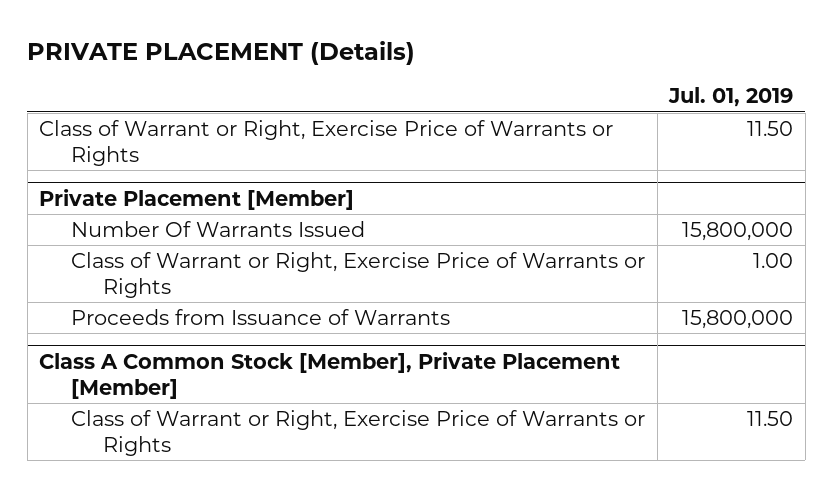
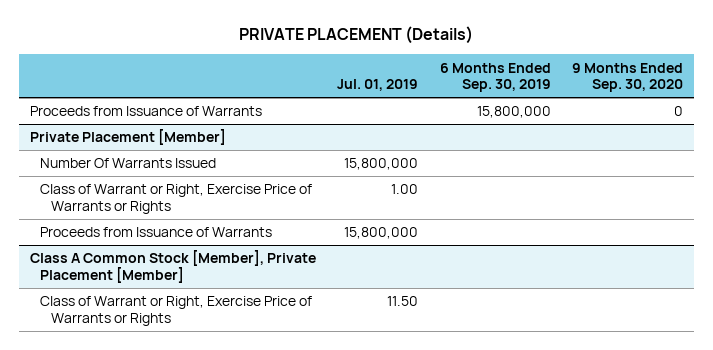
none -> [439,62,551,93] 6 Months Ended Sep. 30, 2019
none -> [572,62,684,93] 9 Months Ended Sep. 30, 2020
[39,119,614,166] Class of Warrant or Right, Exercise Price of Warrants or Rights -> none
none -> [29,106,262,117] Proceeds from Issuance of Warrants

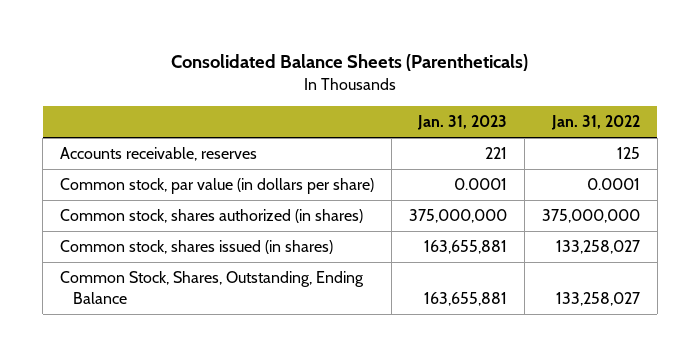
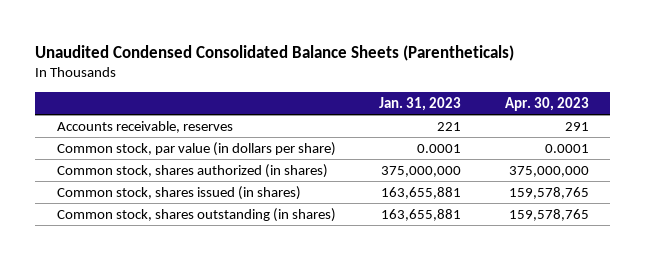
[171,53,529,71] Consolidated Balance Sheets (Parentheticals) -> [34,44,514,61] Unaudited Condensed Consolidated Balance Sheets (Parentheticals)
[550,114,640,130] Jan. 31, 2022 -> none
none -> [504,96,589,111] Apr. 30, 2023
[60,271,365,305] Common Stock, Shares, Outstanding, Ending Balance -> [56,207,336,222] Common stock, shares outstanding (in shares)

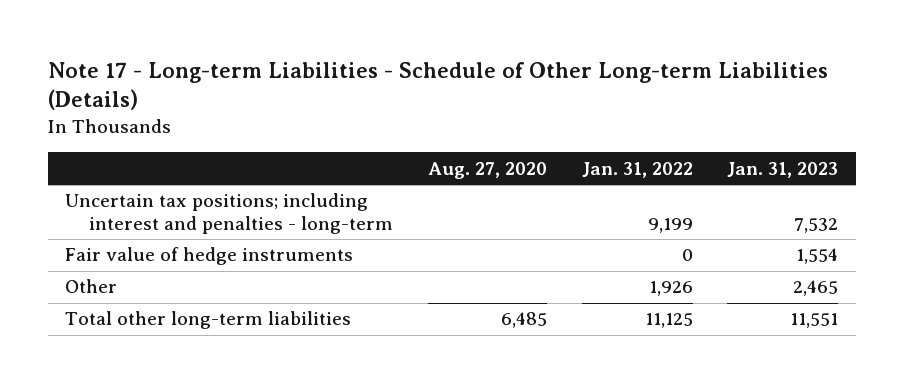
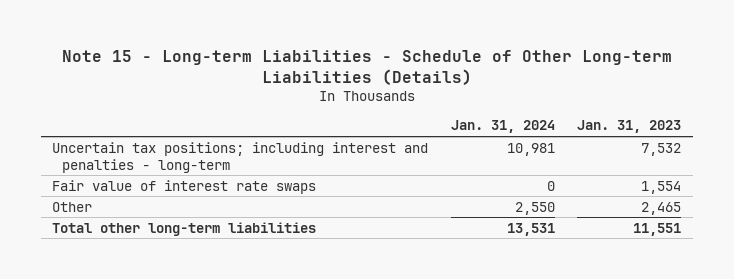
[47,61,828,111] Note 17 - Long-term Liabilities - Schedule of Other Long-term Liabilities (Details) -> [61,49,672,85] Note 15 - Long-term Liabilities - Schedule of Other Long-term Liabilities (Details)
[427,161,547,179] Aug. 27, 2020 -> none
[581,161,693,178] Jan. 31, 2022 -> none
none -> [450,120,555,134] Jan. 31, 2024
[65,247,354,266] Fair value of hedge instruments -> [52,179,317,194] Fair value of interest rate swaps

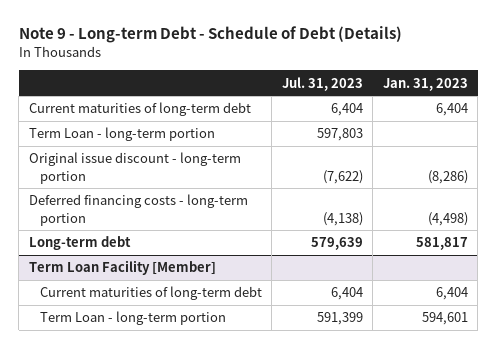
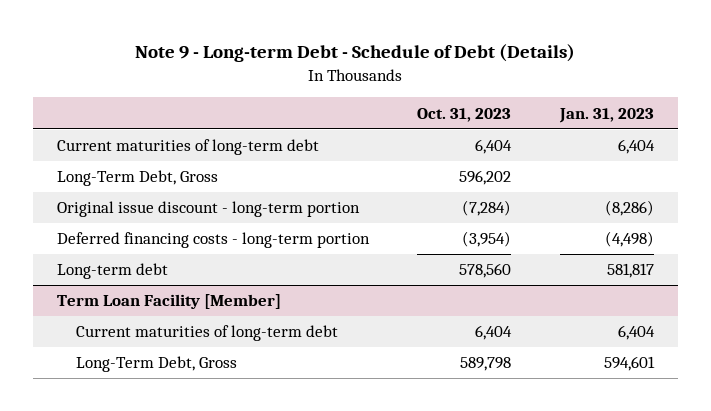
[281,76,363,91] Jul. 31, 2023 -> none
none -> [417,107,512,122] Oct. 31, 2023
[28,127,215,142] Term Loan - long-term portion -> [57,170,219,187] Long-Term Debt, Gross
[39,311,226,326] Term Loan - long-term portion -> [76,356,238,373] Long-Term Debt, Gross

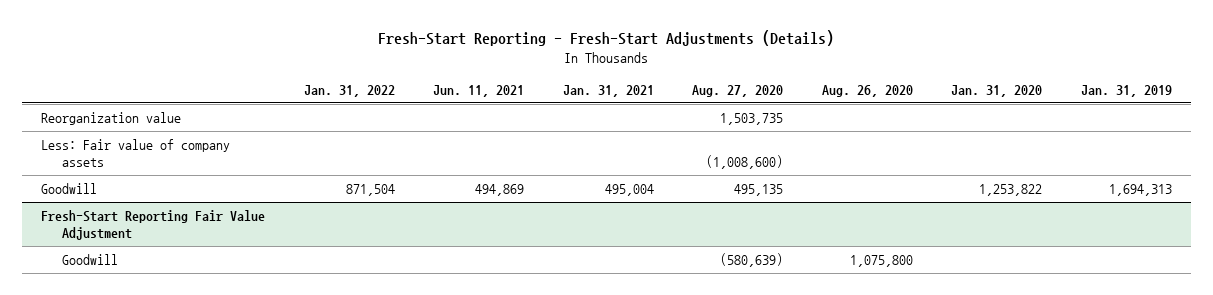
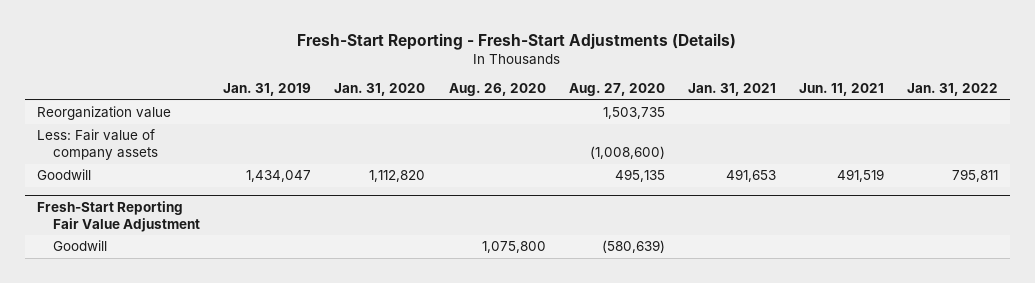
[345,183,395,196] 871,504 -> [952,169,999,183] 795,811
[475,183,525,196] 494,869 -> [836,169,884,183] 491,519
[604,183,654,196] 495,004 -> [725,169,776,183] 491,653
[979,183,1043,196] 1,253,822 -> [369,170,426,183] 1,112,820
[1108,183,1172,196] 1,694,313 -> [246,170,312,183] 1,434,047

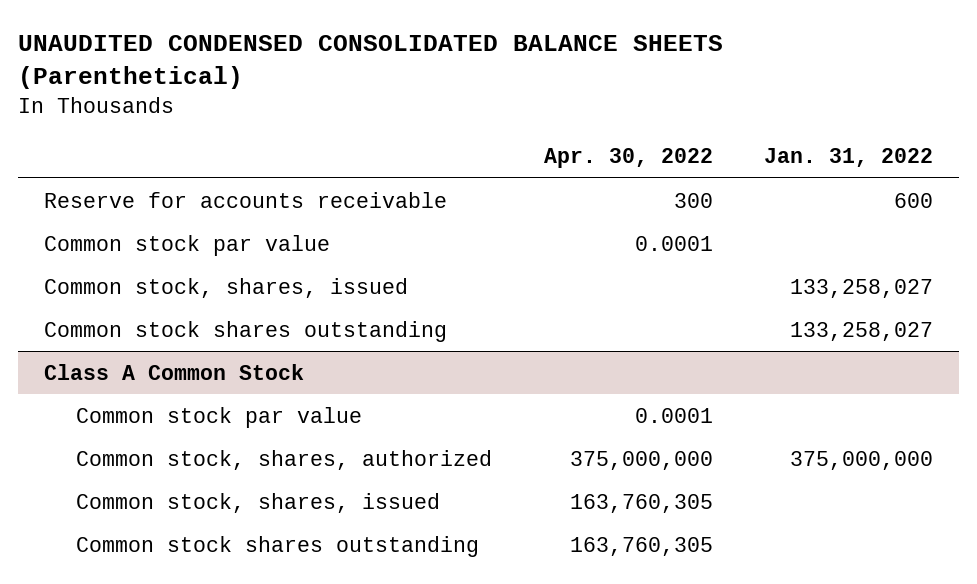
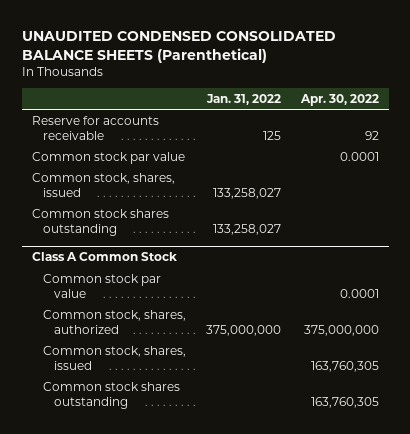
[673,192,713,208] 300 -> [364,130,379,140] 92
[894,192,934,208] 600 -> [262,130,281,140] 125

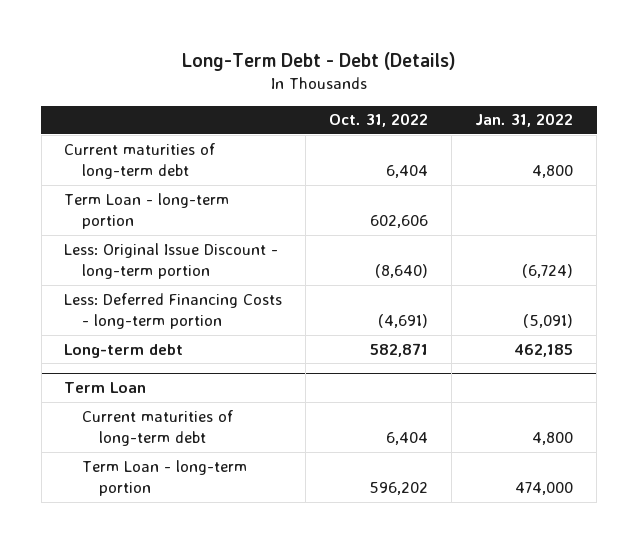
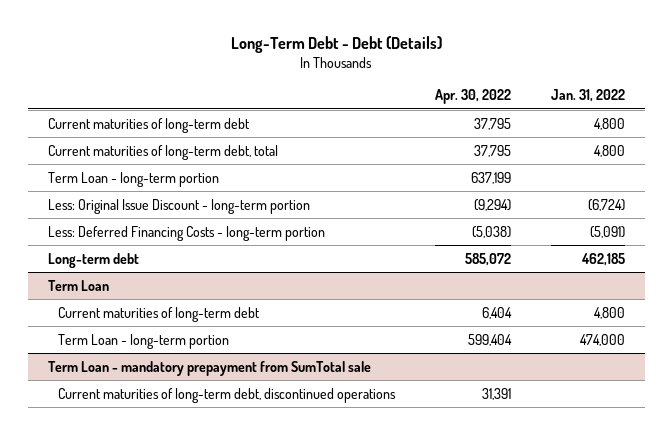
[329,113,429,128] Oct. 31, 2022 -> none
none -> [434,89,511,105] Apr. 30, 2022
none -> [47,144,278,160] Current maturities of long-term debt, total
none -> [47,360,371,376] Term Loan - mandatory prepayment from SumTotal sale
none -> [57,387,396,403] Current maturities of long-term debt, discontinued operations

